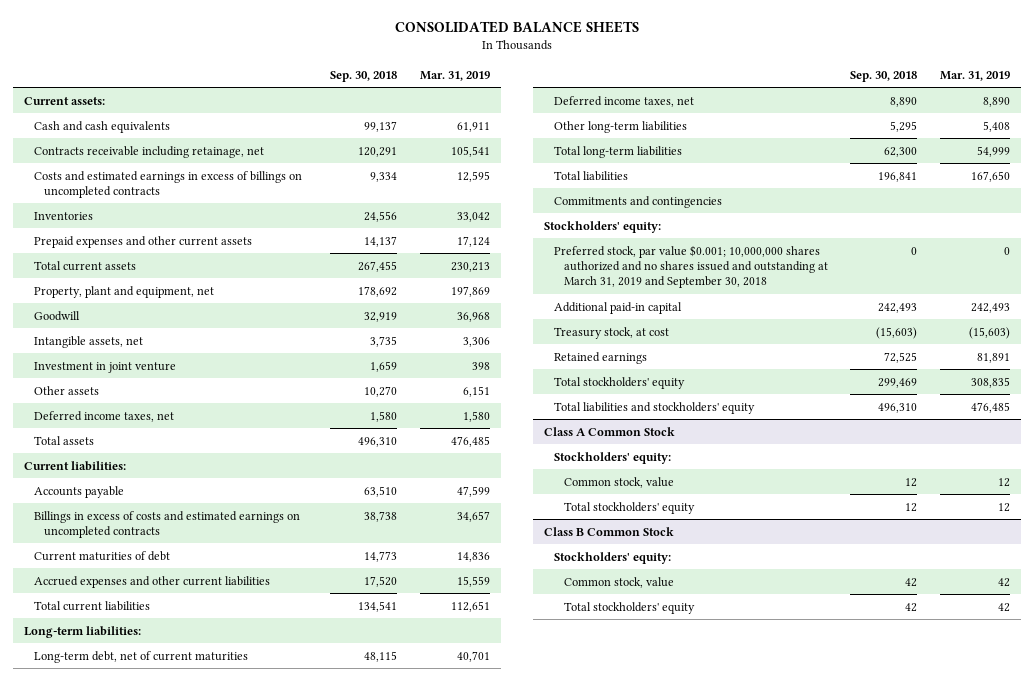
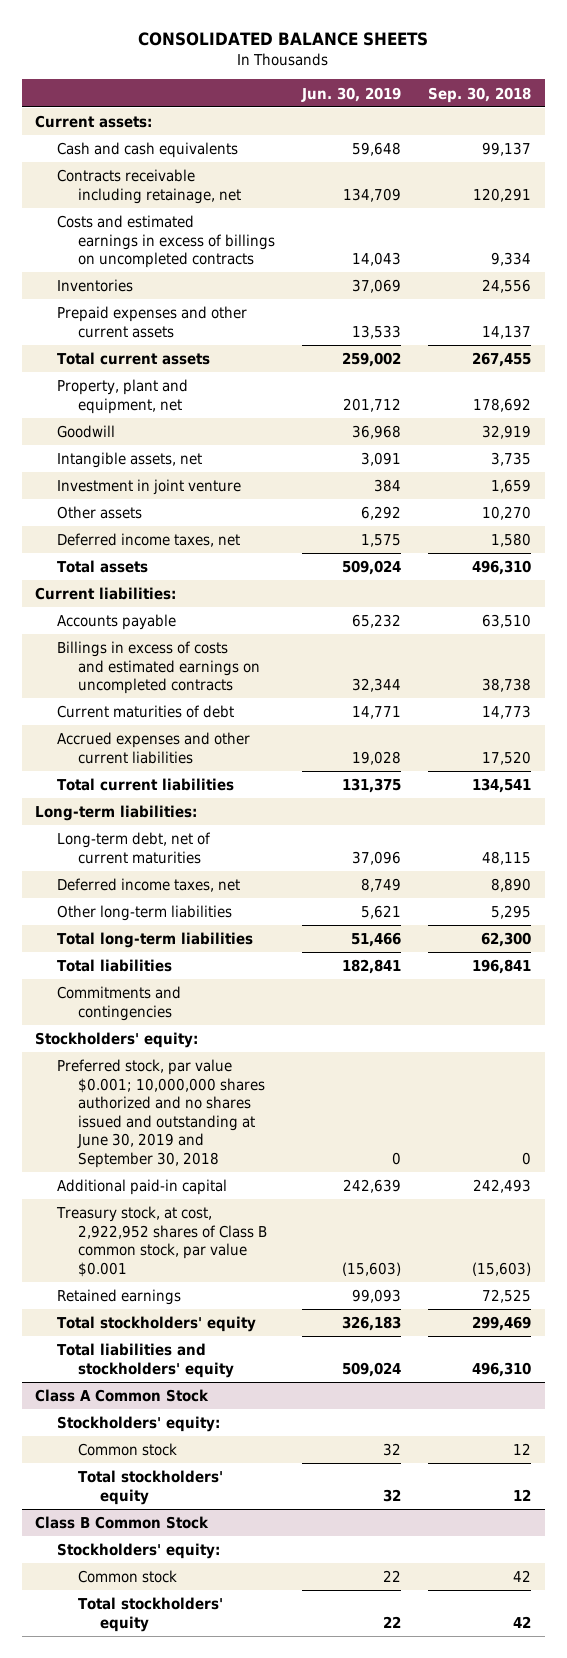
[419,70,490,81] Mar. 31, 2019 -> none
none -> [301,86,402,102] Jun. 30, 2019
[553,244,829,289] Preferred stock, par value $0.001; 10,000,000 shares authorized and no shares issued and outstanding at March 31, 2019 and September 30, 2018 -> [56,1059,266,1168] Preferred stock, par value $0.001; 10,000,000 shares authorized and no shares issued and outstanding at June 30, 2019 and September 30, 2018
[553,326,669,339] Treasury stock, at cost -> [55,1206,268,1277] Treasury stock, at cost, 2,922,952 shares of Class B common stock, par value $0.001
[564,476,675,488] Common stock, value -> [78,1443,178,1457] Common stock
[564,576,675,588] Common stock, value -> [78,1570,178,1584] Common stock

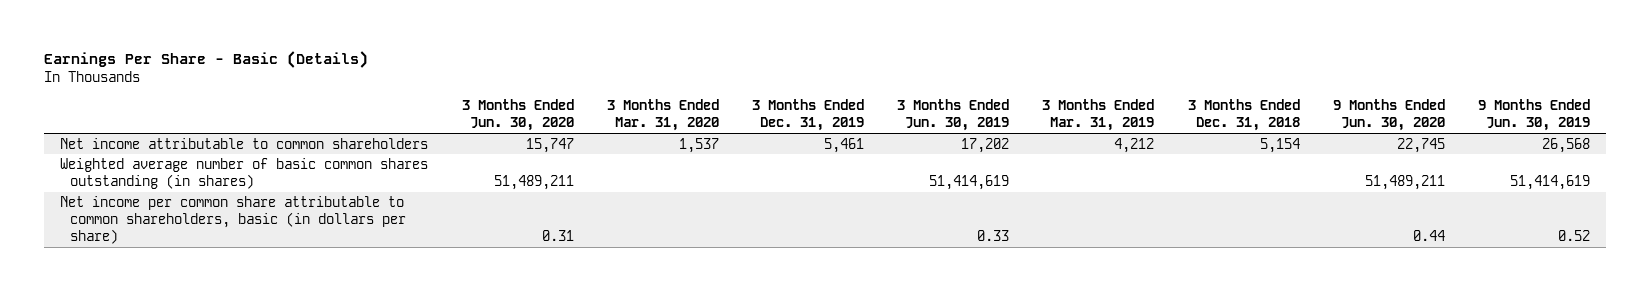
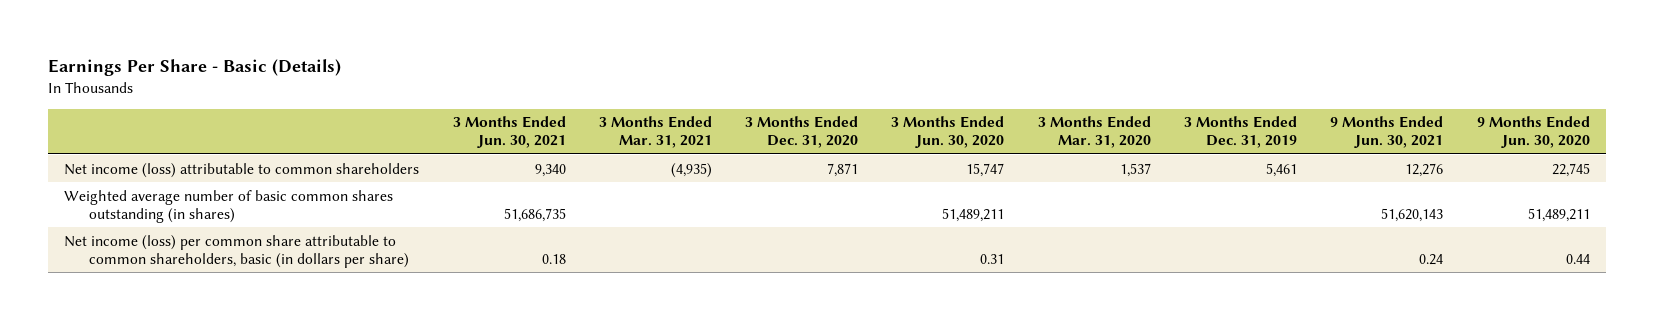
[897,99,1010,132] 3 Months Ended Jun. 30, 2019 -> none
[1042,99,1155,132] 3 Months Ended Mar. 31, 2019 -> none
[1187,99,1300,132] 3 Months Ended Dec. 31, 2018 -> none
[1477,99,1590,132] 9 Months Ended Jun. 30, 2019 -> none
none -> [452,116,566,149] 3 Months Ended Jun. 30, 2021
none -> [598,116,712,149] 3 Months Ended Mar. 31, 2021
none -> [745,116,859,149] 3 Months Ended Dec. 31, 2020
none -> [1330,116,1444,149] 9 Months Ended Jun. 30, 2021
[60,137,429,149] Net income attributable to common shareholders -> [64,162,420,178] Net income (loss) attributable to common shareholders
[60,195,406,244] Net income per common share attributable to common shareholders, basic (in dollars per share) -> [64,234,409,268] Net income (loss) per common share attributable to common shareholders, basic (in dollars per share)

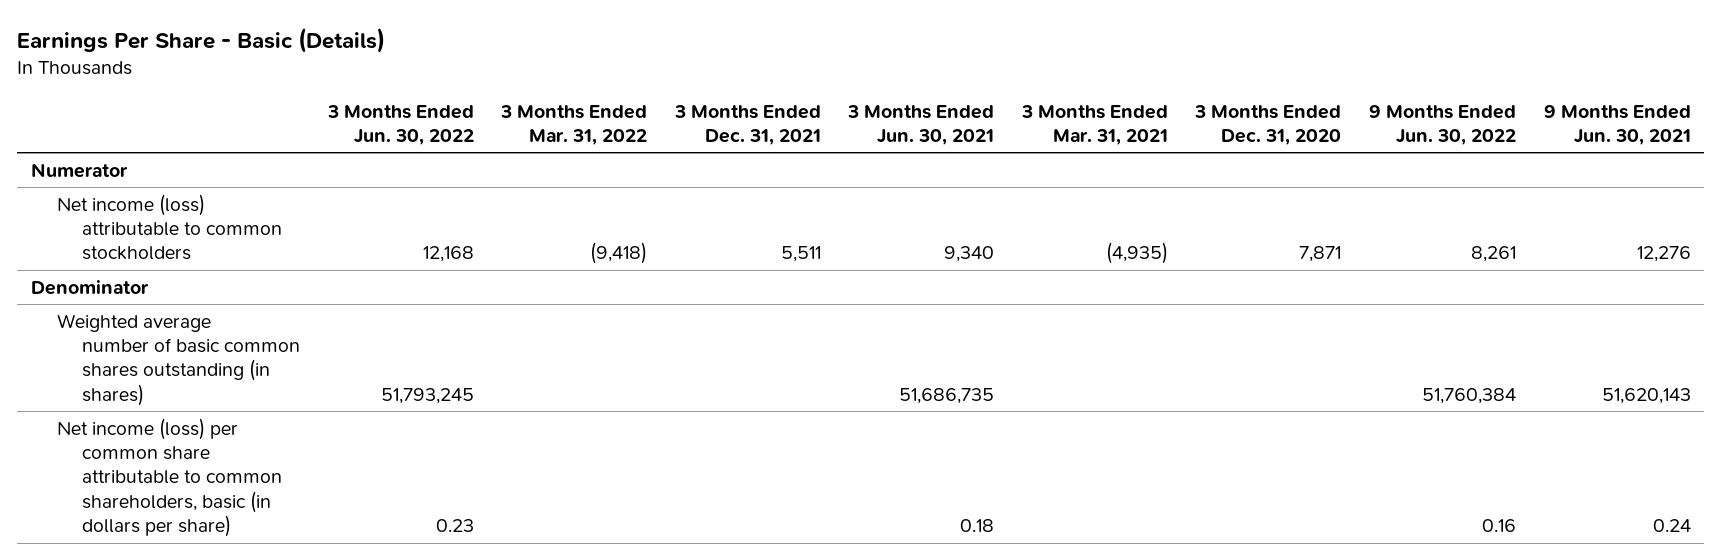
[891,116,1005,149] 3 Months Ended Jun. 30, 2020 -> none
[1037,116,1151,149] 3 Months Ended Mar. 31, 2020 -> none
[1183,116,1297,149] 3 Months Ended Dec. 31, 2019 -> none
[1476,116,1590,149] 9 Months Ended Jun. 30, 2020 -> none
none -> [326,104,474,145] 3 Months Ended Jun. 30, 2022
none -> [500,104,648,145] 3 Months Ended Mar. 31, 2022
none -> [673,104,821,145] 3 Months Ended Dec. 31, 2021
none -> [1368,104,1516,145] 9 Months Ended Jun. 30, 2022
none -> [31,162,129,178] Numerator
[64,162,420,178] Net income (loss) attributable to common shareholders -> [56,193,283,261] Net income (loss) attributable to common stockholders
none -> [31,279,150,295] Denominator

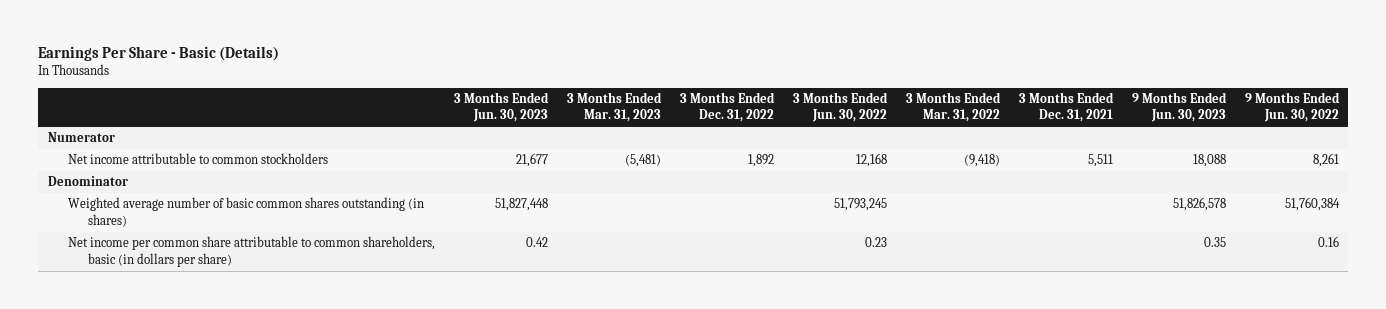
[847,104,995,145] 3 Months Ended Jun. 30, 2021 -> none
[1020,104,1168,145] 3 Months Ended Mar. 31, 2021 -> none
[1194,104,1342,145] 3 Months Ended Dec. 31, 2020 -> none
[1543,104,1691,145] 9 Months Ended Jun. 30, 2021 -> none
none -> [453,92,549,123] 3 Months Ended Jun. 30, 2023
none -> [566,92,662,123] 3 Months Ended Mar. 31, 2023
none -> [679,92,775,123] 3 Months Ended Dec. 31, 2022
none -> [1131,92,1227,123] 9 Months Ended Jun. 30, 2023
[56,193,283,261] Net income (loss) attributable to common stockholders -> [67,153,328,165] Net income attributable to common stockholders
[56,417,283,538] Net income (loss) per common share attributable to common shareholders, basic (in dollars per share) -> [67,236,435,267] Net income per common share attributable to common shareholders, basic (in dollars per share)

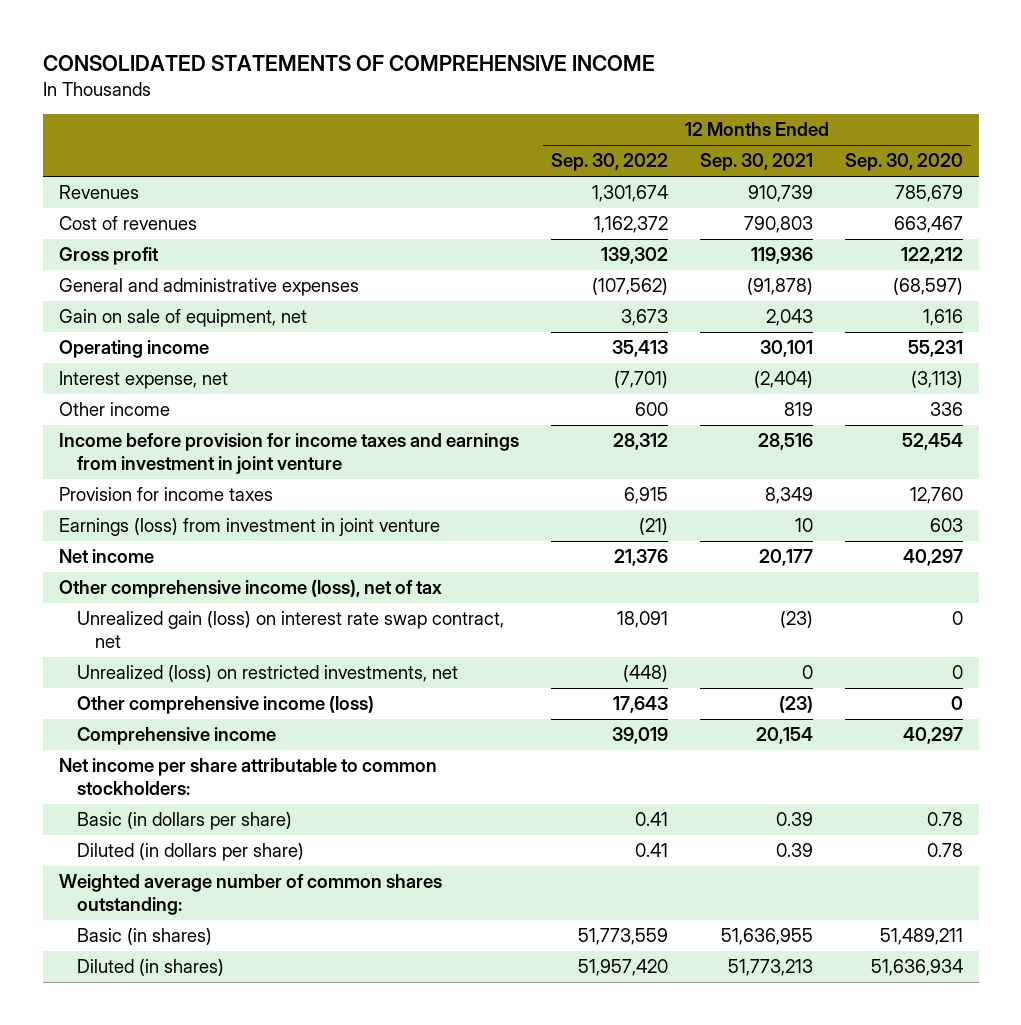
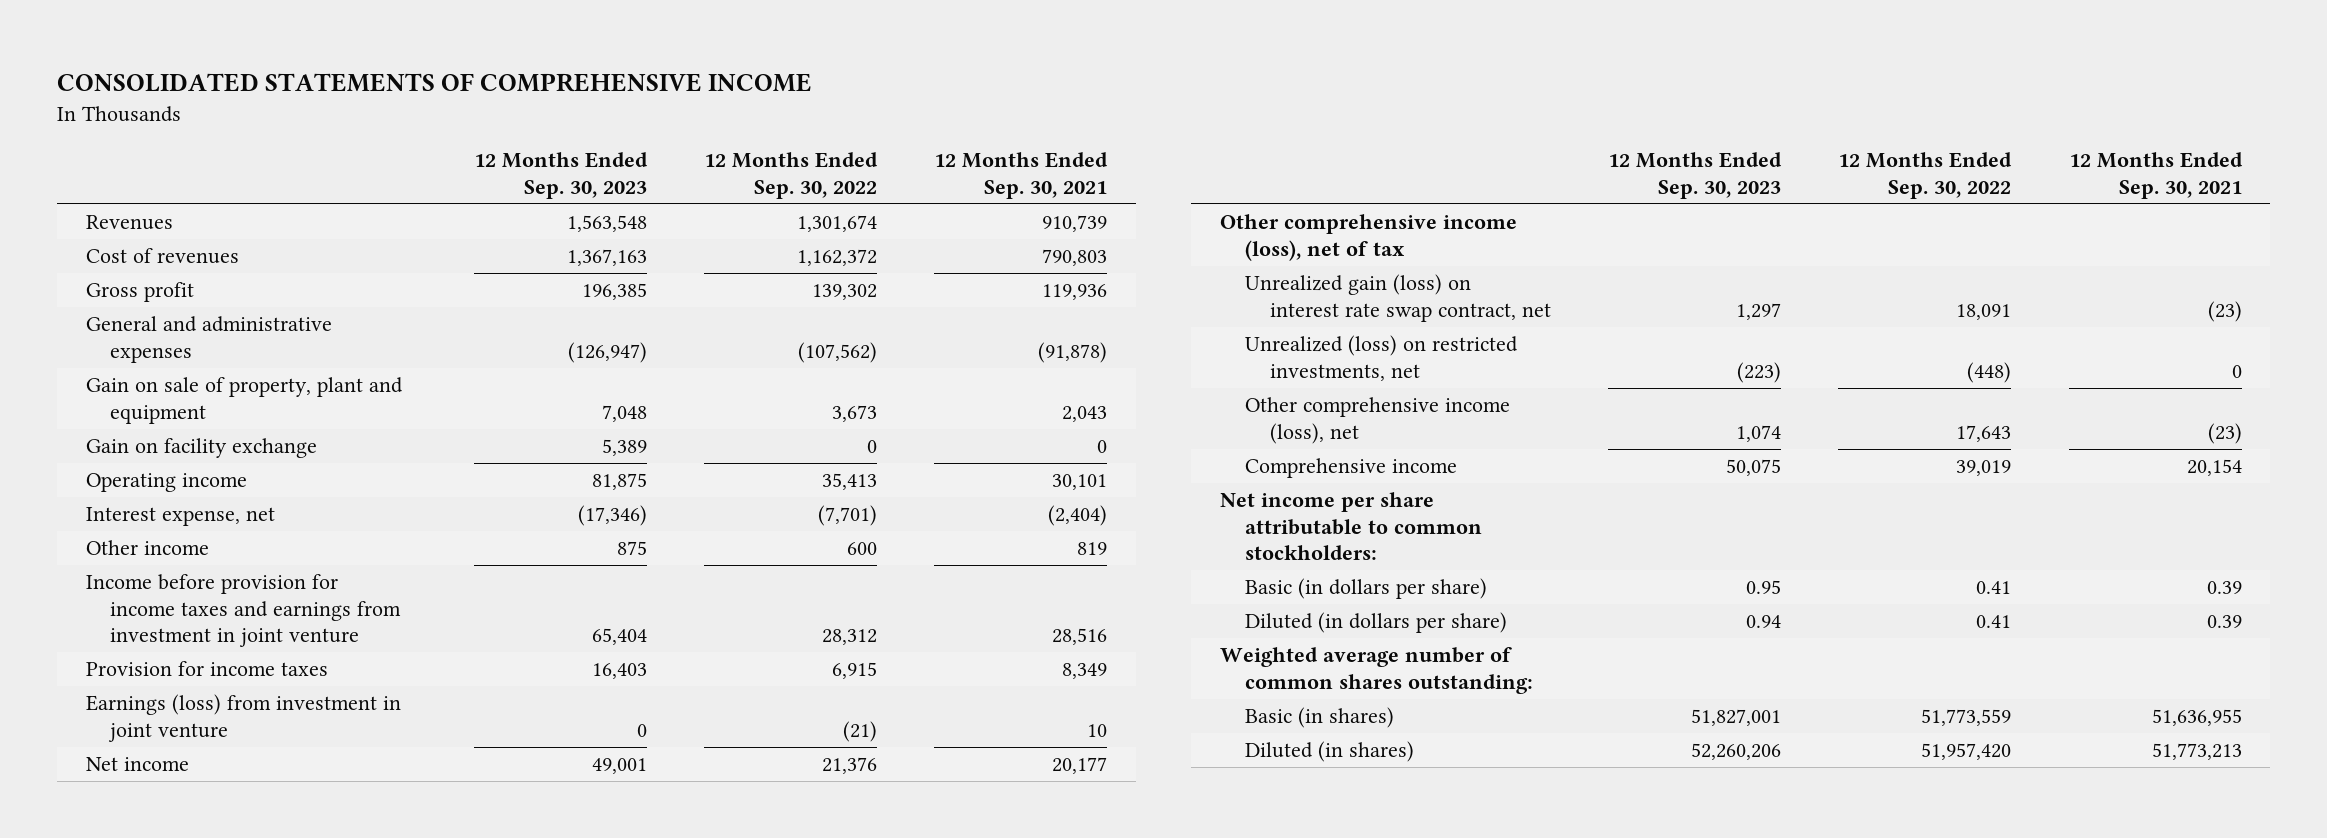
[844,153,963,172] Sep. 30, 2020 -> none
none -> [473,152,648,199] 12 Months Ended Sep. 30, 2023
[58,309,307,328] Gain on sale of equipment, net -> [85,377,403,424] Gain on sale of property, plant and equipment
none -> [85,438,317,459] Gain on facility exchange
[76,696,374,715] Other comprehensive income (loss) -> [1244,397,1510,444] Other comprehensive income (loss), net

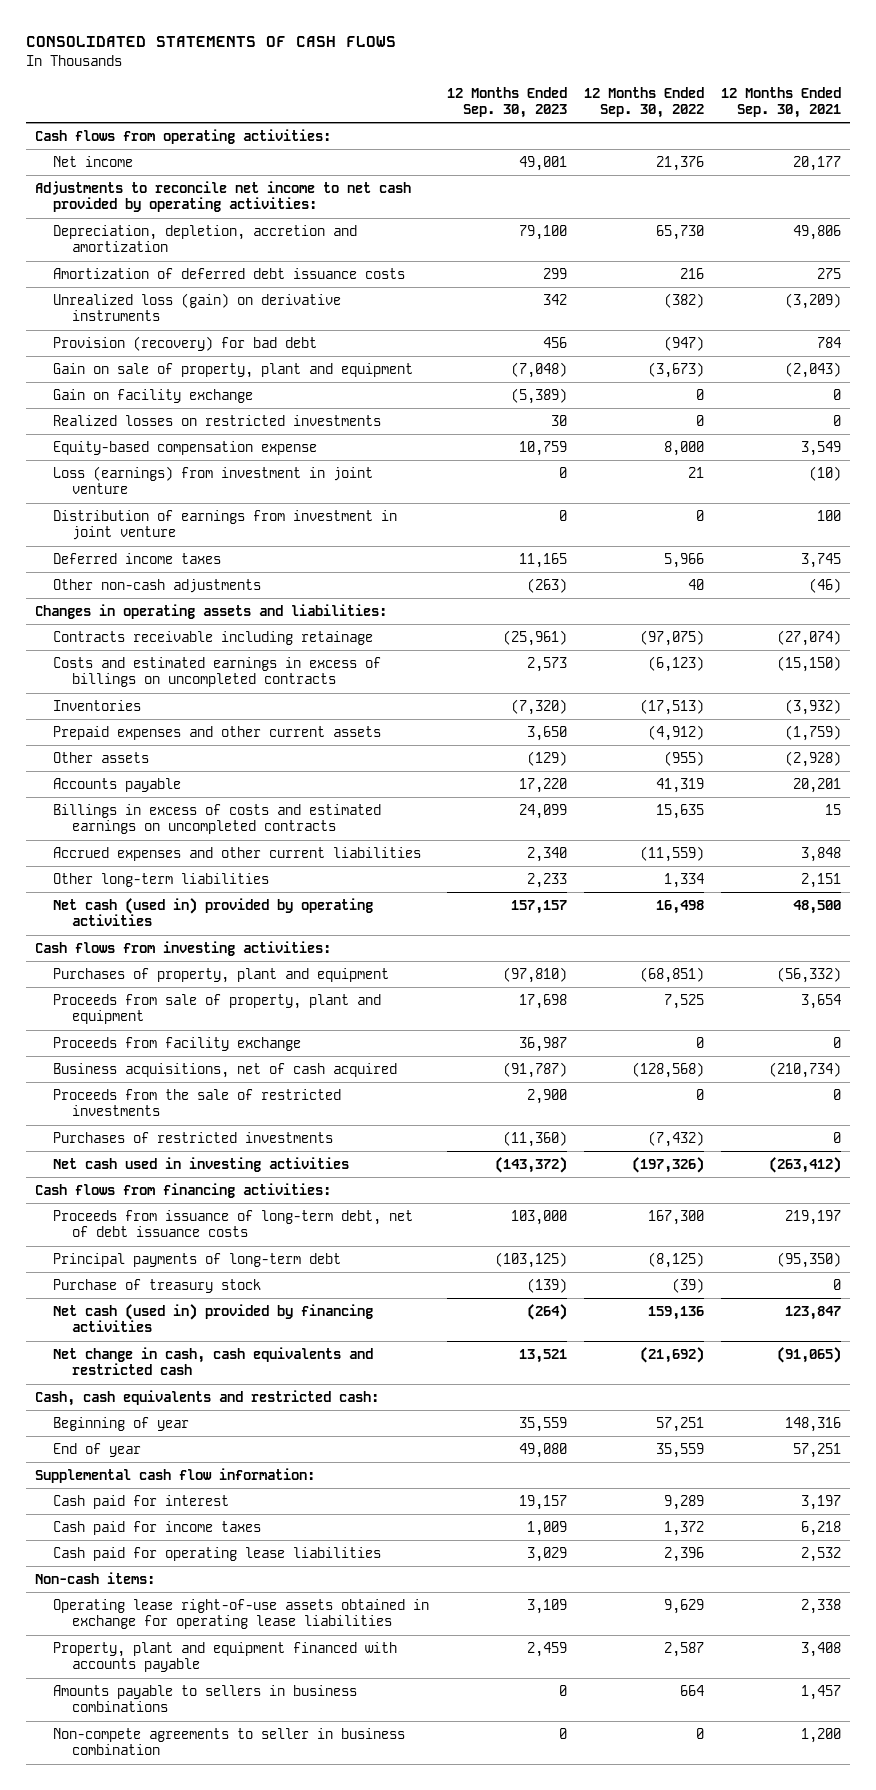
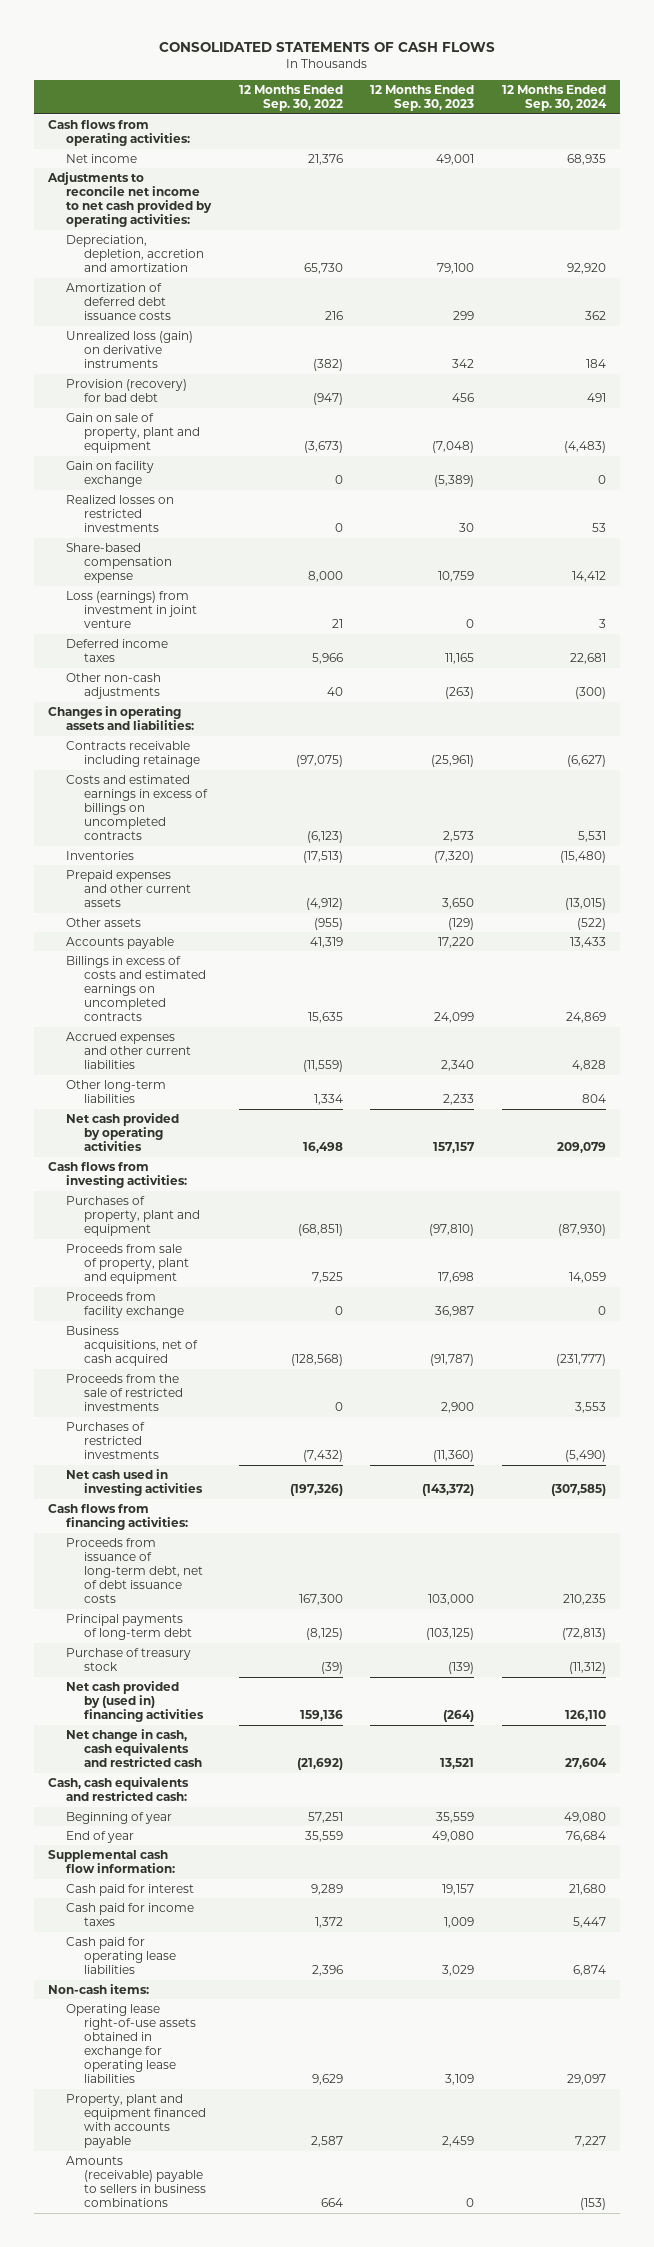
[721,86,842,119] 12 Months Ended Sep. 30, 2021 -> none
none -> [502,84,608,111] 12 Months Ended Sep. 30, 2024
[53,440,318,455] Equity-based compensation expense -> [65,542,173,584] Share-based compensation expense
[53,509,398,541] Distribution of earnings from investment in joint venture -> none
[53,897,374,927] Net cash (used in) provided by operating activities -> [65,1112,179,1152] Net cash provided by operating activities
[53,1303,374,1333] Net cash (used in) provided by financing activities -> [65,1680,205,1723] Net cash provided by (used in) financing activities
[53,1727,406,1756] Non-compete agreements to seller in business combination -> none
[53,1684,358,1713] Amounts payable to sellers in business combinations -> [65,2155,207,2208] Amounts (receivable) payable to sellers in business combinations

